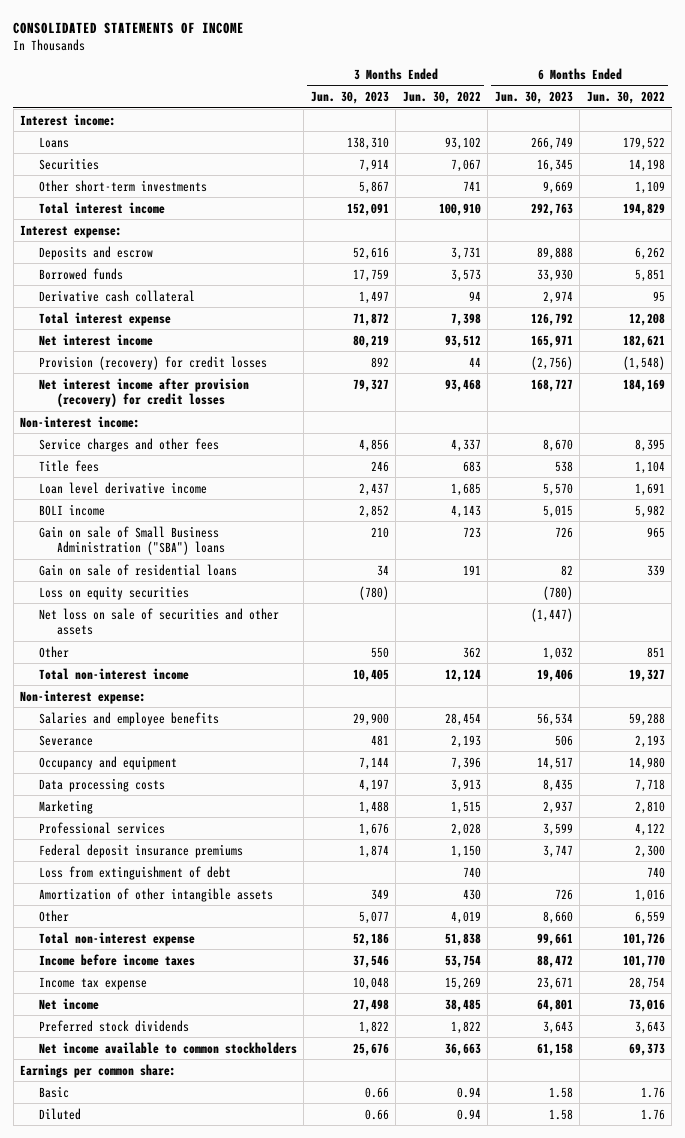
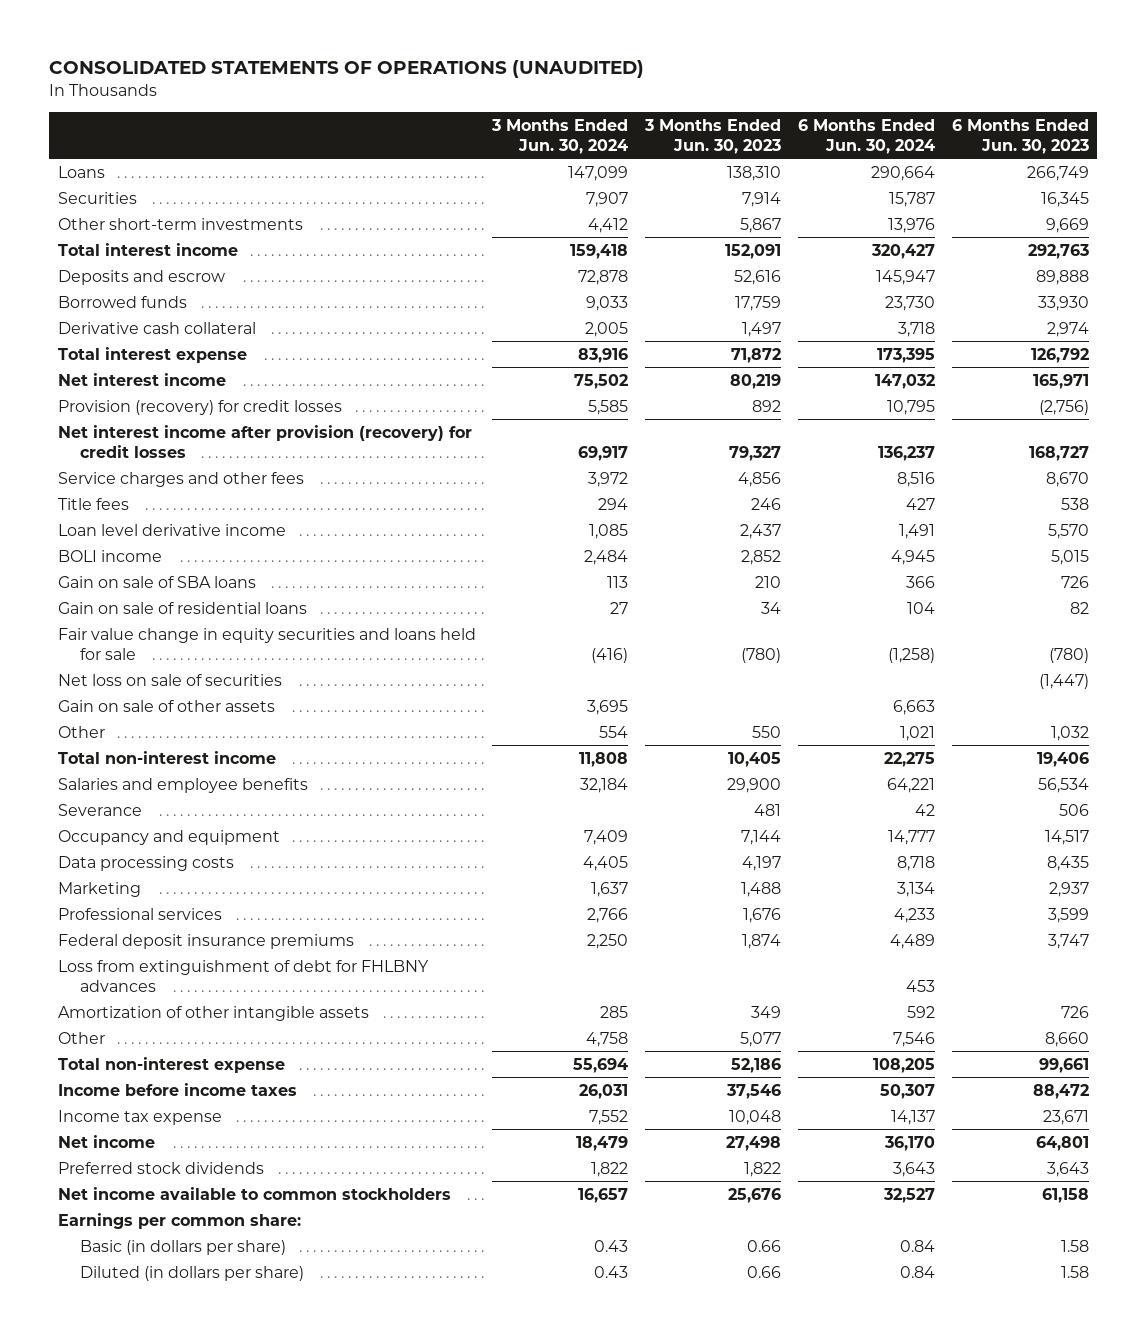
[13,21,245,34] CONSOLIDATED STATEMENTS OF INCOME -> [49,60,645,79] CONSOLIDATED STATEMENTS OF OPERATIONS (UNAUDITED)
[402,91,481,105] Jun. 30, 2022 -> none
[586,91,665,105] Jun. 30, 2022 -> none
none -> [491,118,629,154] 3 Months Ended Jun. 30, 2024
none -> [798,118,936,154] 6 Months Ended Jun. 30, 2024
[20,113,117,126] Interest income: -> none
[20,224,123,238] Interest expense: -> none
[20,415,141,428] Non-interest income: -> none
[38,525,226,556] Gain on sale of Small Business Administration ("SBA") loans -> [57,575,256,588] Gain on sale of SBA loans
[38,585,189,600] Loss on equity securities -> [57,627,476,660] Fair value change in equity securities and loans held for sale
[38,607,279,636] Net loss on sale of securities and other assets -> [57,673,282,686] Net loss on sale of securities
none -> [57,699,275,712] Gain on sale of other assets
[20,689,147,704] Non-interest expense: -> none
[38,865,231,880] Loss from extinguishment of debt -> [57,959,429,992] Loss from extinguishment of debt for FHLBNY advances
[38,1085,69,1098] Basic -> [79,1239,286,1255] Basic (in dollars per share)
[38,1107,81,1120] Diluted -> [79,1265,304,1281] Diluted (in dollars per share)

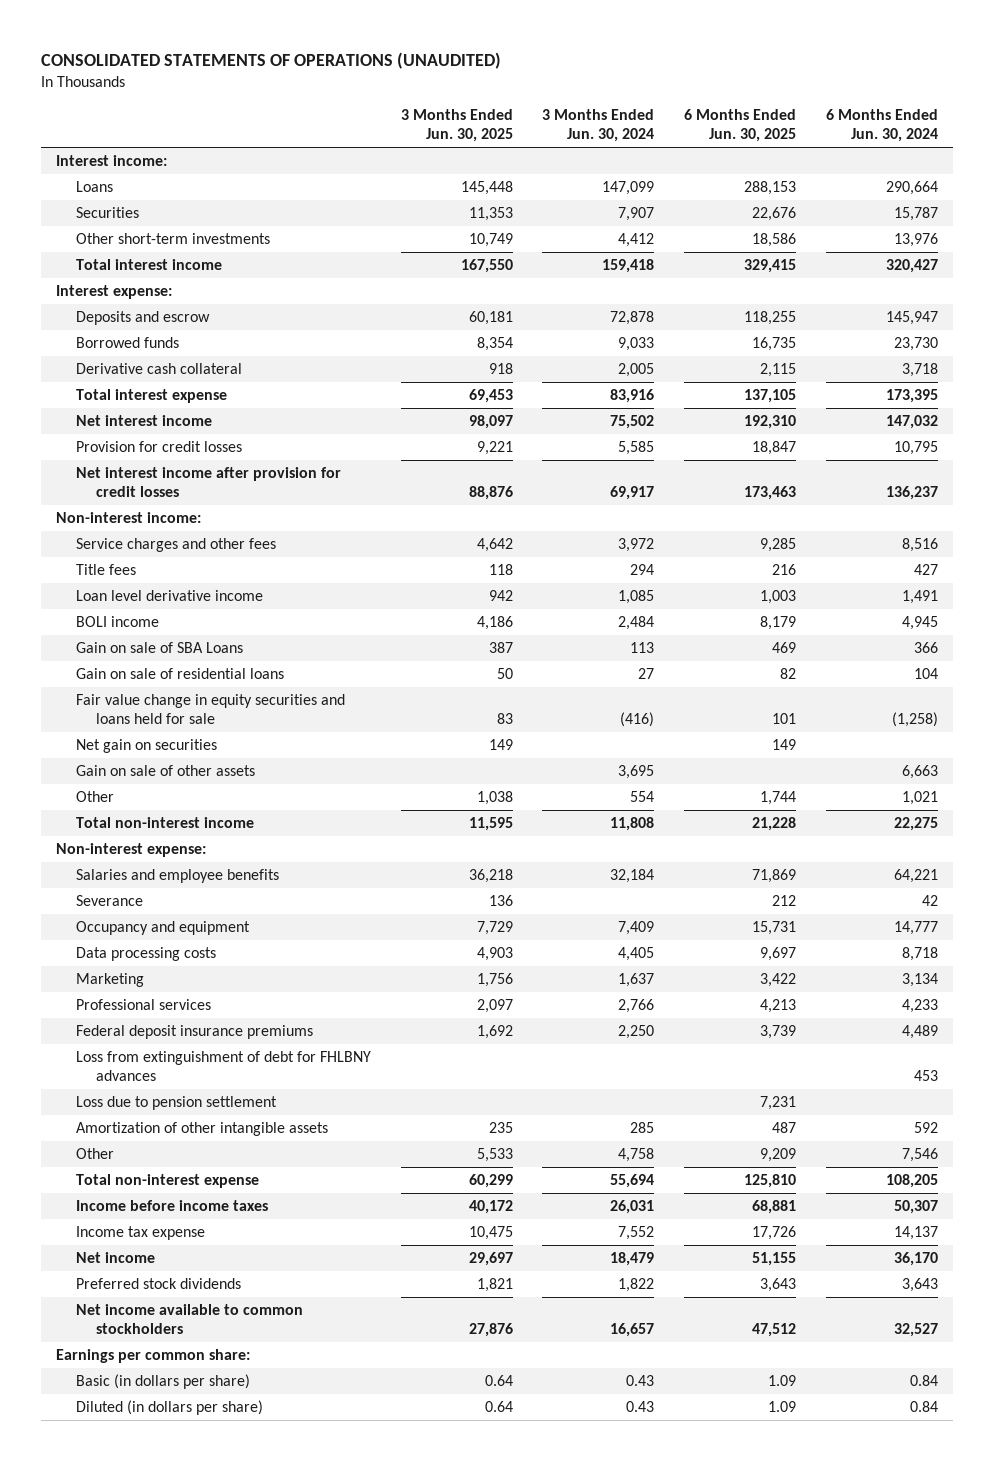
[644,118,782,154] 3 Months Ended Jun. 30, 2023 -> none
[951,118,1089,154] 6 Months Ended Jun. 30, 2023 -> none
none -> [400,109,513,143] 3 Months Ended Jun. 30, 2025
none -> [684,109,797,143] 6 Months Ended Jun. 30, 2025
none -> [56,155,168,167] Interest income:
none -> [56,285,173,300] Interest expense:
[57,399,342,415] Provision (recovery) for credit losses -> [76,441,243,453] Provision for credit losses
[57,424,472,458] Net interest income after provision (recovery) for credit losses -> [76,467,342,497] Net interest income after provision for credit losses
none -> [56,512,202,524] Non-interest income:
[57,575,256,588] Gain on sale of SBA loans -> [76,642,244,654] Gain on sale of SBA Loans
[57,673,282,686] Net loss on sale of securities -> none
none -> [76,739,218,754] Net gain on securities
none -> [56,843,207,858] Non-interest expense:
none -> [76,1096,278,1111] Loss due to pension settlement

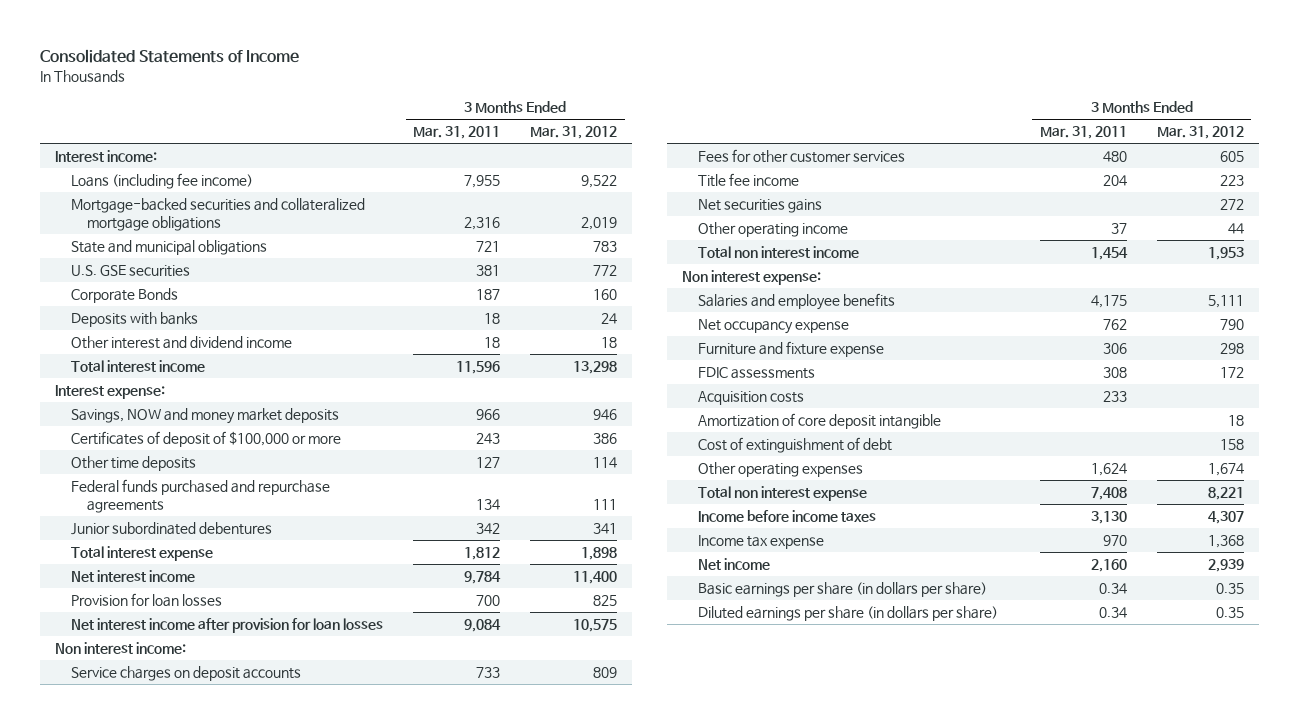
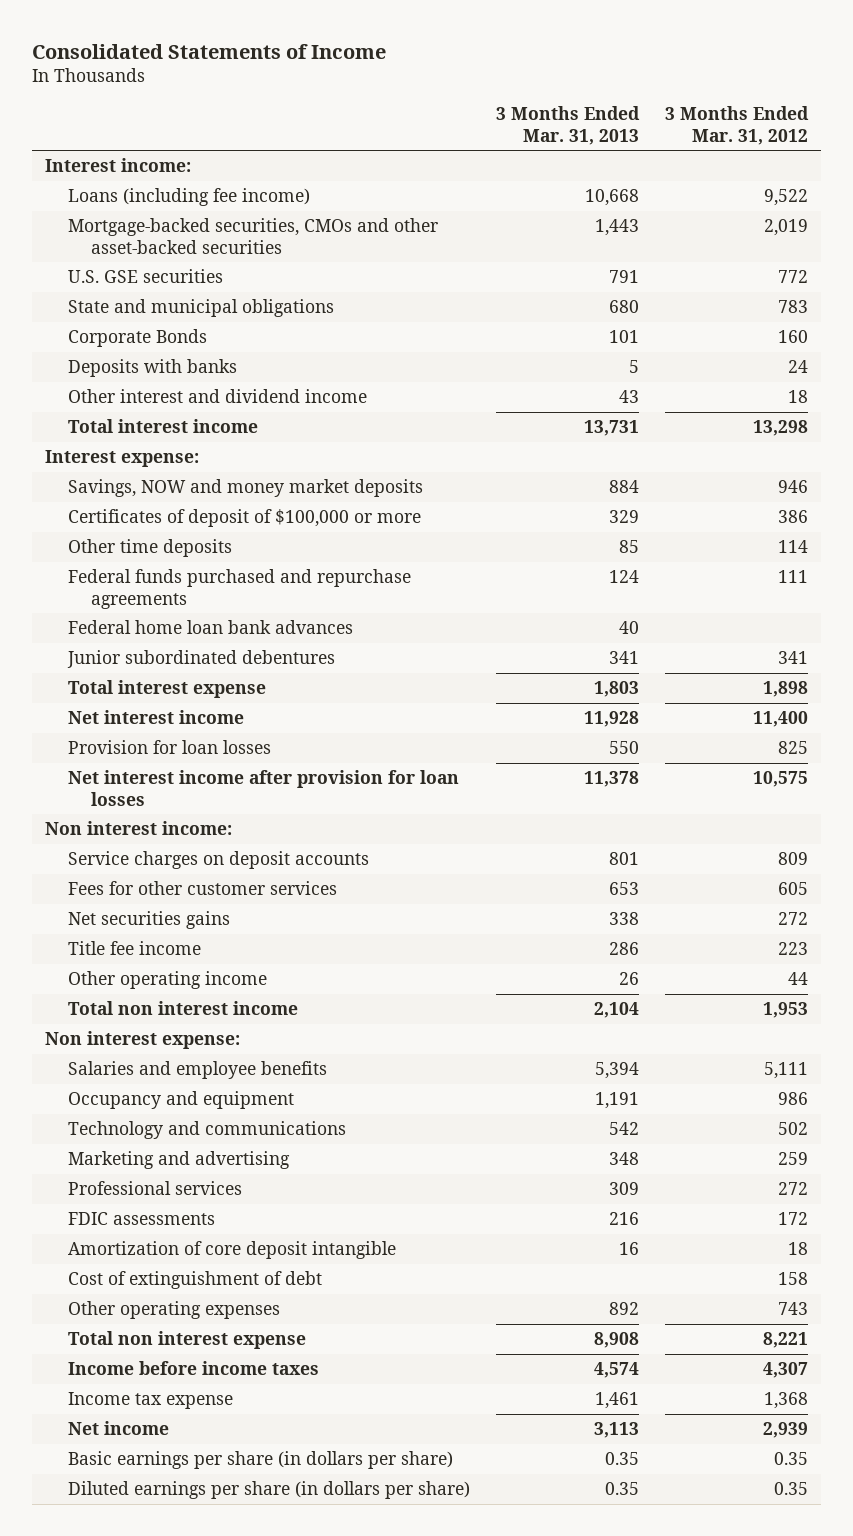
[413,126,501,140] Mar. 31, 2011 -> none
none -> [495,106,640,145] 3 Months Ended Mar. 31, 2013
[71,198,366,232] Mortgage-backed securities and collateralized mortgage obligations -> [67,218,438,254] Mortgage-backed securities, CMOs and other asset-backed securities
[71,240,268,256] State and municipal obligations -> [67,299,334,318] State and municipal obligations
none -> [67,620,353,635] Federal home loan bank advances
[697,173,799,188] Title fee income -> [67,941,201,956] Title fee income
[697,341,884,358] Furniture and fixture expense -> none
[697,319,849,335] Net occupancy expense -> [67,1091,294,1110] Occupancy and equipment
[1219,319,1244,331] 790 -> [777,1092,808,1106] 986
none -> [67,1121,346,1140] Technology and communications
none -> [67,1151,290,1170] Marketing and advertising
none -> [67,1181,242,1196] Professional services
[697,391,804,406] Acquisition costs -> none
[1207,463,1244,477] 1,674 -> [777,1302,808,1316] 743

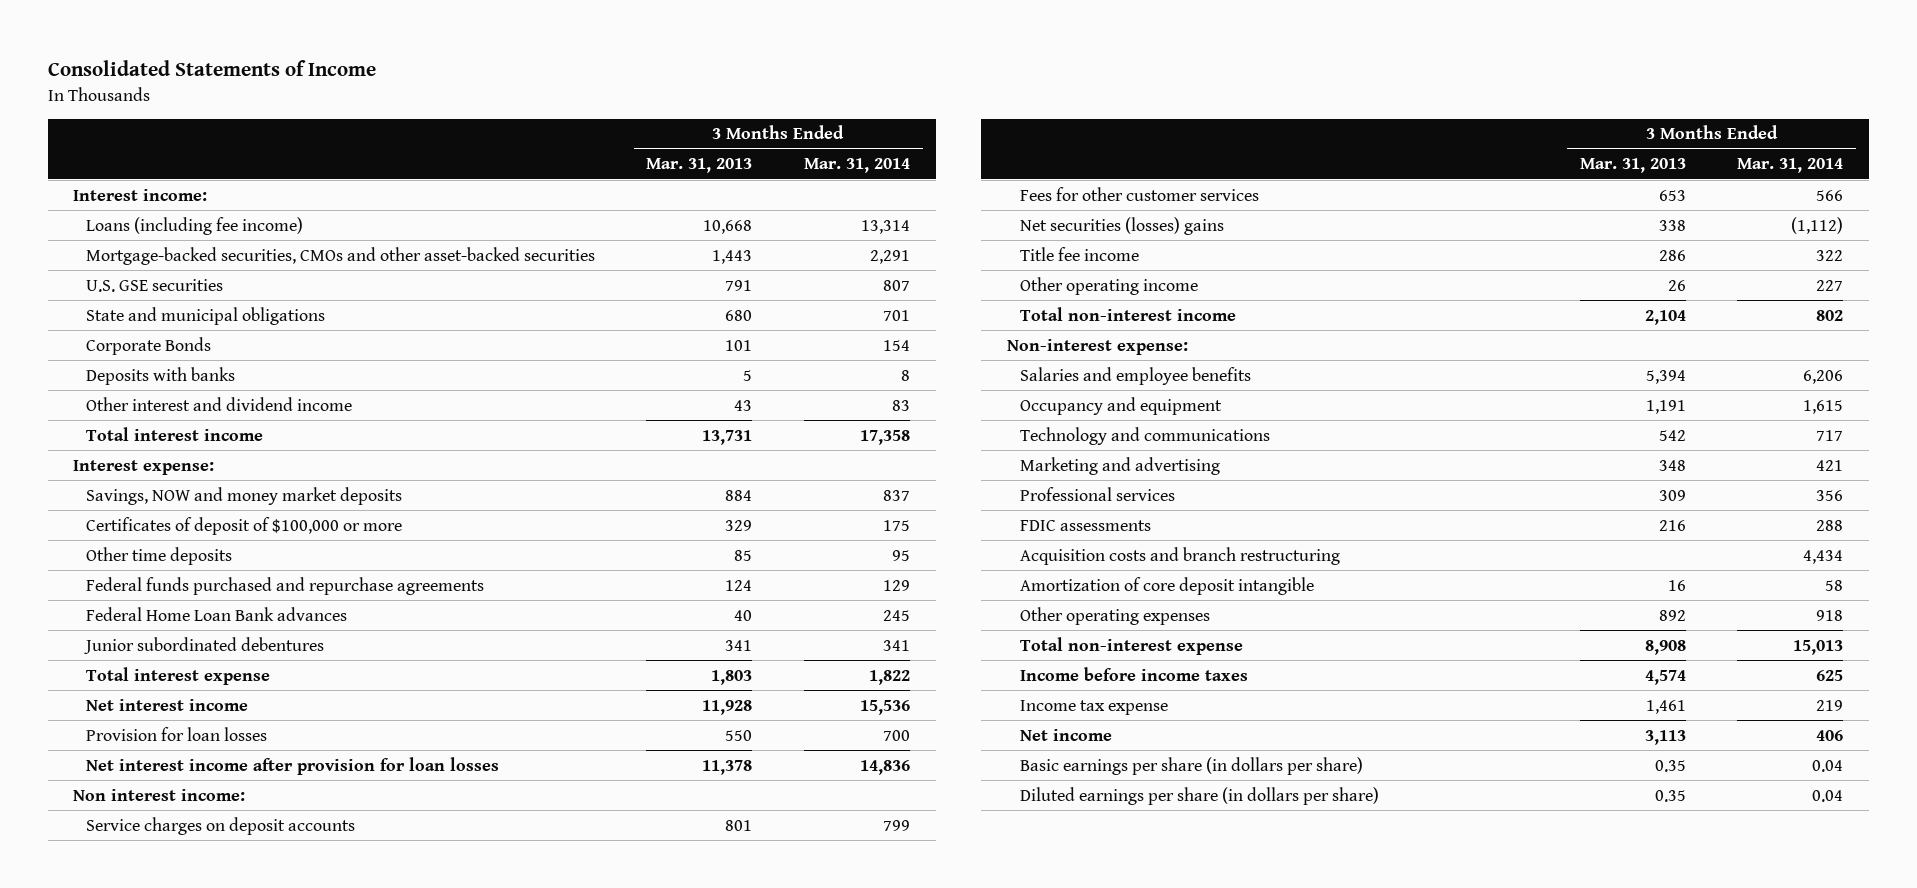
[664,106,809,145] 3 Months Ended Mar. 31, 2012 -> none
none -> [803,158,910,174] Mar. 31, 2014
[67,620,353,635] Federal home loan bank advances -> [86,606,348,621] Federal Home Loan Bank advances
[67,911,230,930] Net securities gains -> [1019,216,1224,235] Net securities (losses) gains
[67,1001,298,1016] Total non interest income -> [1019,306,1236,321] Total non-interest income
[44,1031,240,1050] Non interest expense: -> [1006,338,1188,355] Non-interest expense:
none -> [1019,546,1340,565] Acquisition costs and branch restructuring
[67,1271,322,1290] Cost of extinguishment of debt -> none
[67,1331,306,1350] Total non interest expense -> [1019,636,1243,655] Total non-interest expense

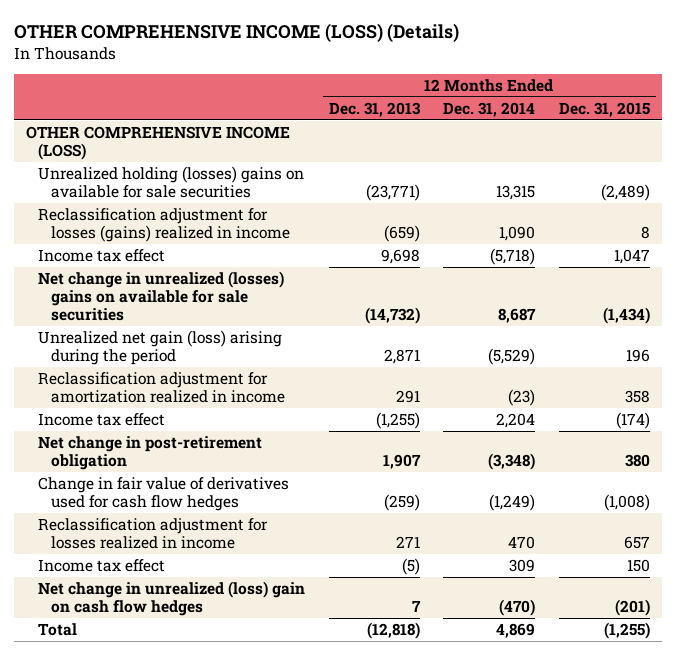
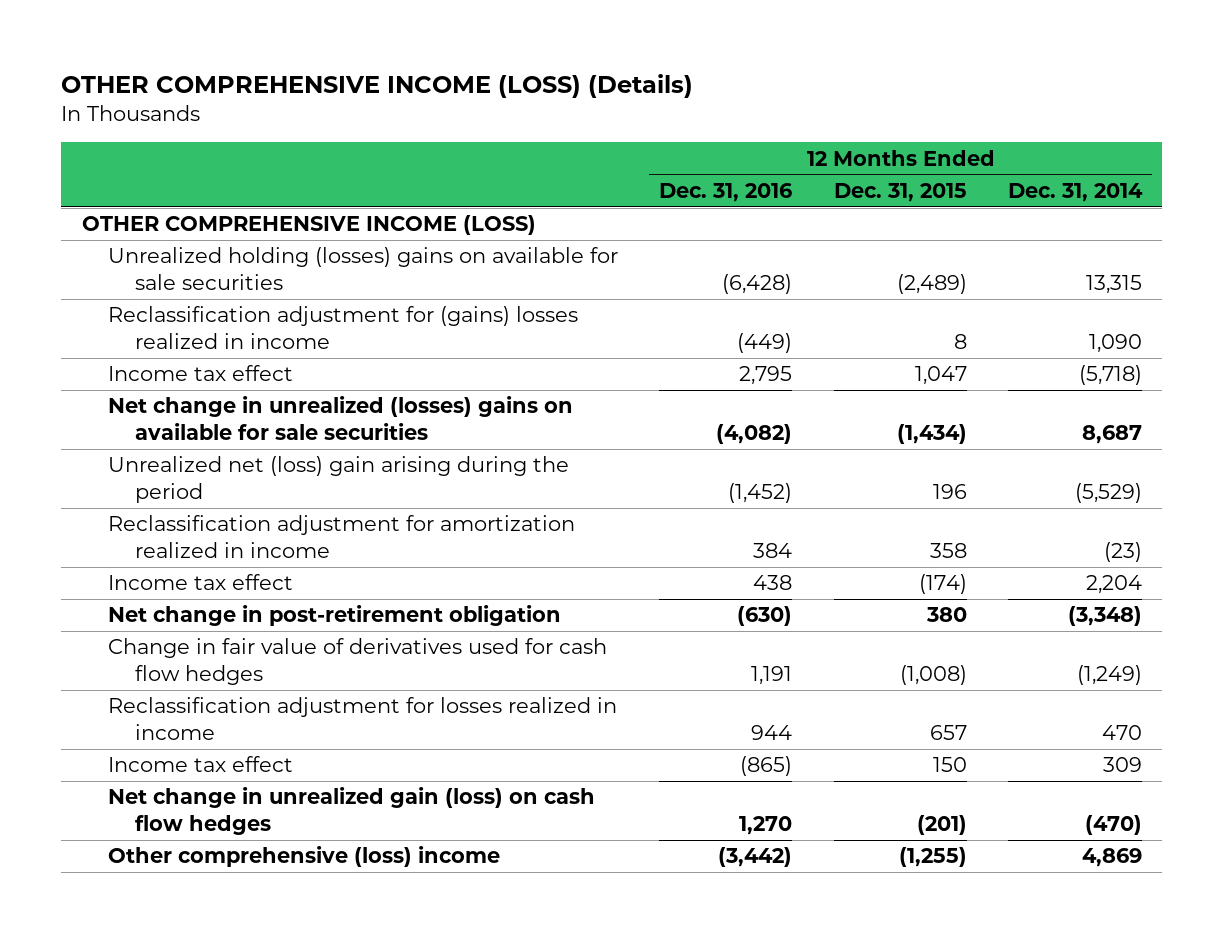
[328,101,421,117] Dec. 31, 2013 -> none
none -> [659,182,793,202] Dec. 31, 2016
[38,207,290,242] Reclassification adjustment for losses (gains) realized in income -> [108,306,579,350] Reclassification adjustment for (gains) losses realized in income
[38,329,283,365] Unrealized net gain (loss) arising during the period -> [108,456,570,504] Unrealized net (loss) gain arising during the period
[38,580,306,616] Net change in unrealized (loss) gain on cash flow hedges -> [108,787,596,836] Net change in unrealized gain (loss) on cash flow hedges
[38,622,78,636] Total -> [108,846,501,868] Other comprehensive (loss) income

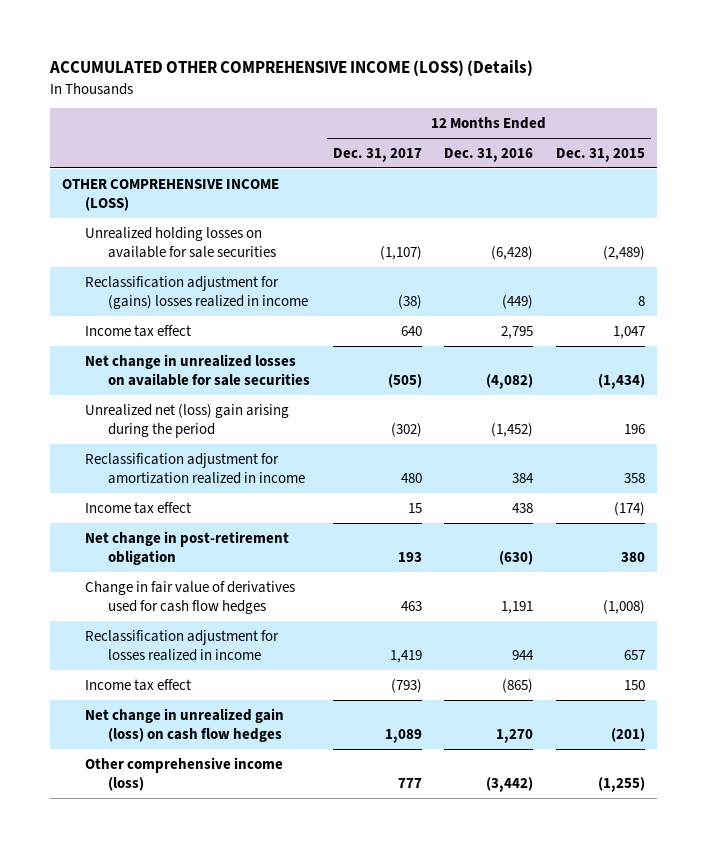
[61,74,694,99] OTHER COMPREHENSIVE INCOME (LOSS) (Details) -> [49,60,534,77] ACCUMULATED OTHER COMPREHENSIVE INCOME (LOSS) (Details)
[1007,182,1143,202] Dec. 31, 2014 -> none
none -> [332,147,422,162] Dec. 31, 2017
[108,247,619,291] Unrealized holding (losses) gains on available for sale securities -> [84,226,276,259] Unrealized holding losses on available for sale securities
[108,396,574,441] Net change in unrealized (losses) gains on available for sale securities -> [84,353,310,387] Net change in unrealized losses on available for sale securities
[108,846,501,868] Other comprehensive (loss) income -> [84,756,283,792] Other comprehensive income (loss)

